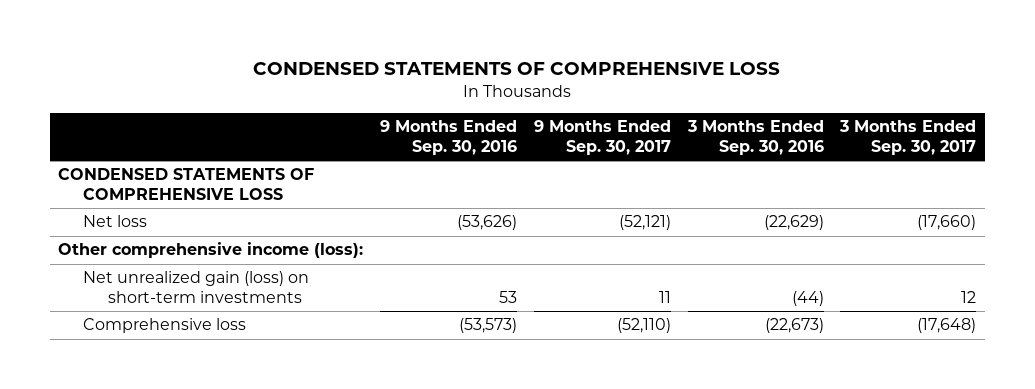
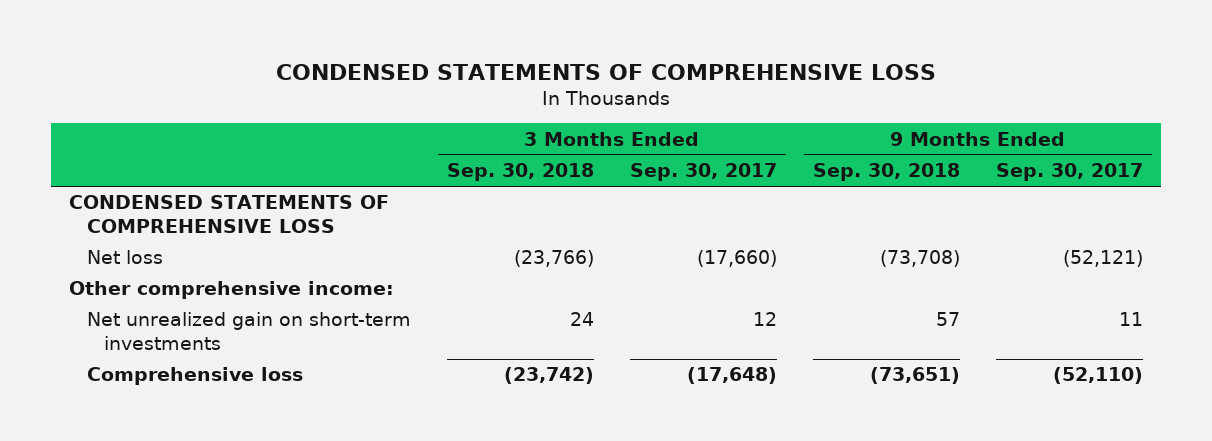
[380,120,518,156] 9 Months Ended Sep. 30, 2016 -> none
[686,120,824,156] 3 Months Ended Sep. 30, 2016 -> none
none -> [446,163,594,182] Sep. 30, 2018
none -> [813,163,961,182] Sep. 30, 2018
[58,242,364,259] Other comprehensive income (loss): -> [69,281,395,300] Other comprehensive income:
[83,271,310,304] Net unrealized gain (loss) on short-term investments -> [86,312,411,350] Net unrealized gain on short-term investments

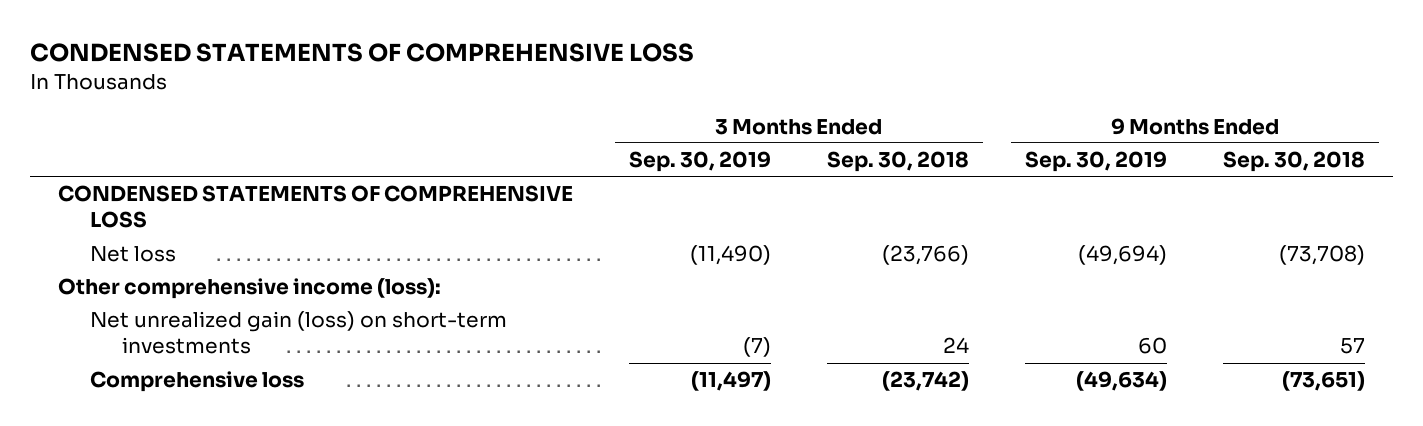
[629,163,777,182] Sep. 30, 2017 -> none
[996,163,1144,182] Sep. 30, 2017 -> none
none -> [628,150,771,172] Sep. 30, 2019
none -> [1025,150,1168,172] Sep. 30, 2019
[69,281,395,300] Other comprehensive income: -> [57,278,441,300] Other comprehensive income (loss):
[86,312,411,350] Net unrealized gain on short-term investments -> [90,311,508,355] Net unrealized gain (loss) on short-term investments

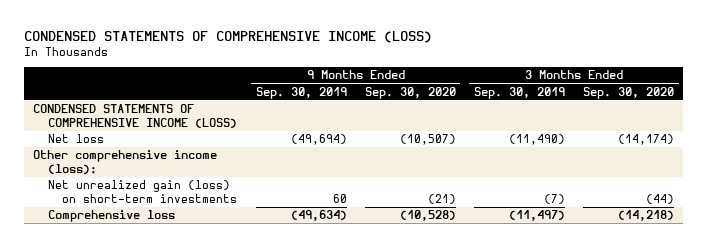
[29,43,694,63] CONDENSED STATEMENTS OF COMPREHENSIVE LOSS -> [23,30,432,43] CONDENSED STATEMENTS OF COMPREHENSIVE INCOME (LOSS)
[827,150,970,172] Sep. 30, 2018 -> none
[1223,150,1366,172] Sep. 30, 2018 -> none
none -> [364,86,456,99] Sep. 30, 2020
none -> [583,86,675,99] Sep. 30, 2020
[57,185,573,229] CONDENSED STATEMENTS OF COMPREHENSIVE LOSS -> [32,104,237,128] CONDENSED STATEMENTS OF COMPREHENSIVE INCOME (LOSS)

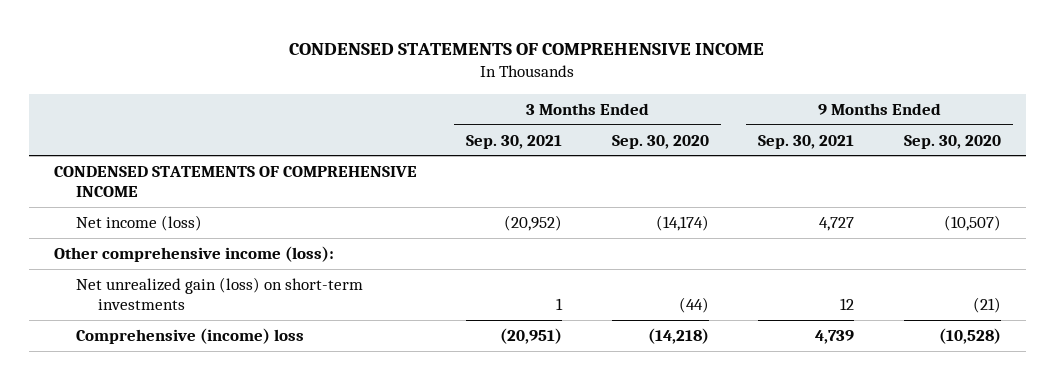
[23,30,432,43] CONDENSED STATEMENTS OF COMPREHENSIVE INCOME (LOSS) -> [289,42,765,55] CONDENSED STATEMENTS OF COMPREHENSIVE INCOME
[255,86,347,99] Sep. 30, 2019 -> none
[474,86,566,99] Sep. 30, 2019 -> none
none -> [466,134,563,149] Sep. 30, 2021
none -> [758,134,855,149] Sep. 30, 2021
[32,104,237,128] CONDENSED STATEMENTS OF COMPREHENSIVE INCOME (LOSS) -> [53,166,417,197] CONDENSED STATEMENTS OF COMPREHENSIVE INCOME
[47,134,104,144] Net loss -> [75,215,202,232] Net income (loss)
[47,210,175,223] Comprehensive loss -> [75,328,304,345] Comprehensive (income) loss

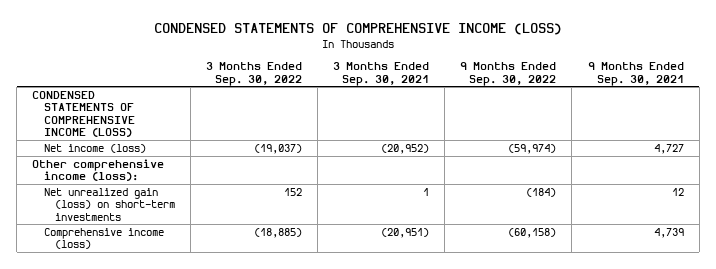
[289,42,765,55] CONDENSED STATEMENTS OF COMPREHENSIVE INCOME -> [153,23,562,36] CONDENSED STATEMENTS OF COMPREHENSIVE INCOME (LOSS)
[611,134,709,149] Sep. 30, 2020 -> none
[903,134,1001,149] Sep. 30, 2020 -> none
none -> [206,62,303,86] 3 Months Ended Sep. 30, 2022
none -> [460,62,557,86] 9 Months Ended Sep. 30, 2022
[53,166,417,197] CONDENSED STATEMENTS OF COMPREHENSIVE INCOME -> [32,90,135,138] CONDENSED STATEMENTS OF COMPREHENSIVE INCOME (LOSS)
[75,328,304,345] Comprehensive (income) loss -> [43,227,164,250] Comprehensive income (loss)

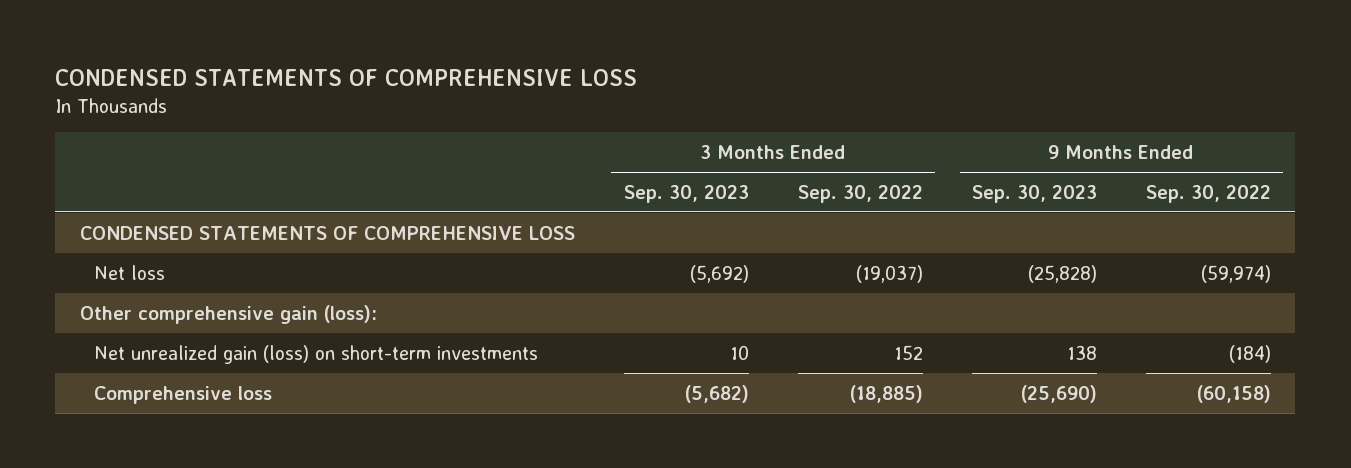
[153,23,562,36] CONDENSED STATEMENTS OF COMPREHENSIVE INCOME (LOSS) -> [55,68,638,86] CONDENSED STATEMENTS OF COMPREHENSIVE LOSS
[333,62,430,86] 3 Months Ended Sep. 30, 2021 -> none
[587,62,684,86] 9 Months Ended Sep. 30, 2021 -> none
none -> [623,184,749,203] Sep. 30, 2023
none -> [971,184,1097,203] Sep. 30, 2023
[32,90,135,138] CONDENSED STATEMENTS OF COMPREHENSIVE INCOME (LOSS) -> [79,225,575,240] CONDENSED STATEMENTS OF COMPREHENSIVE LOSS
[43,143,146,153] Net income (loss) -> [94,264,166,280] Net loss
[32,158,165,182] Other comprehensive income (loss): -> [79,304,377,324] Other comprehensive gain (loss):
[43,227,164,250] Comprehensive income (loss) -> [94,385,273,404] Comprehensive loss

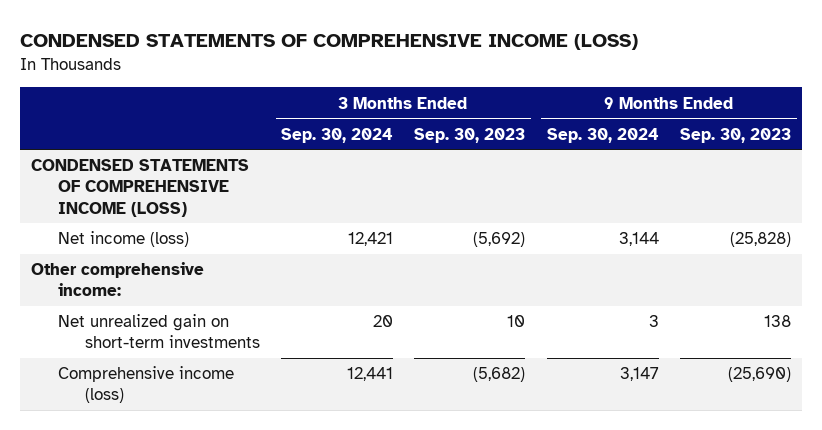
[55,68,638,86] CONDENSED STATEMENTS OF COMPREHENSIVE LOSS -> [19,33,638,50] CONDENSED STATEMENTS OF COMPREHENSIVE INCOME (LOSS)
[797,184,923,203] Sep. 30, 2022 -> none
[1145,184,1271,203] Sep. 30, 2022 -> none
none -> [281,127,394,143] Sep. 30, 2024
none -> [546,127,659,143] Sep. 30, 2024
[79,225,575,240] CONDENSED STATEMENTS OF COMPREHENSIVE LOSS -> [30,159,249,217] CONDENSED STATEMENTS OF COMPREHENSIVE INCOME (LOSS)
[94,264,166,280] Net loss -> [57,231,189,248] Net income (loss)
[79,304,377,324] Other comprehensive gain (loss): -> [30,262,204,297] Other comprehensive income:
[94,344,539,364] Net unrealized gain (loss) on short-term investments -> [57,314,260,349] Net unrealized gain on short-term investments
[94,385,273,404] Comprehensive loss -> [57,366,234,404] Comprehensive income (loss)

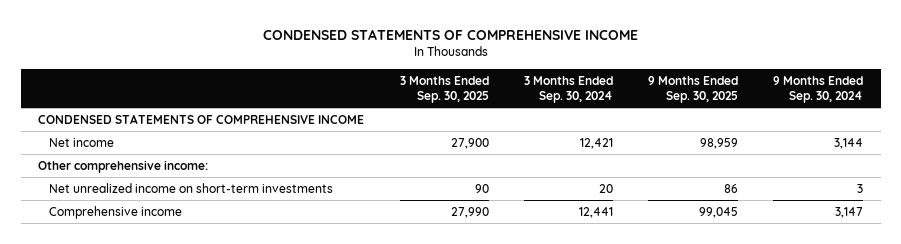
[19,33,638,50] CONDENSED STATEMENTS OF COMPREHENSIVE INCOME (LOSS) -> [262,28,638,40] CONDENSED STATEMENTS OF COMPREHENSIVE INCOME
[414,127,526,143] Sep. 30, 2023 -> none
[680,127,792,143] Sep. 30, 2023 -> none
none -> [399,75,489,103] 3 Months Ended Sep. 30, 2025
none -> [647,75,738,103] 9 Months Ended Sep. 30, 2025
[30,159,249,217] CONDENSED STATEMENTS OF COMPREHENSIVE INCOME (LOSS) -> [38,114,365,125] CONDENSED STATEMENTS OF COMPREHENSIVE INCOME
[57,231,189,248] Net income (loss) -> [49,138,115,148] Net income
[57,314,260,349] Net unrealized gain on short-term investments -> [49,183,334,194] Net unrealized income on short-term investments
[57,366,234,404] Comprehensive income (loss) -> [49,206,183,220] Comprehensive income

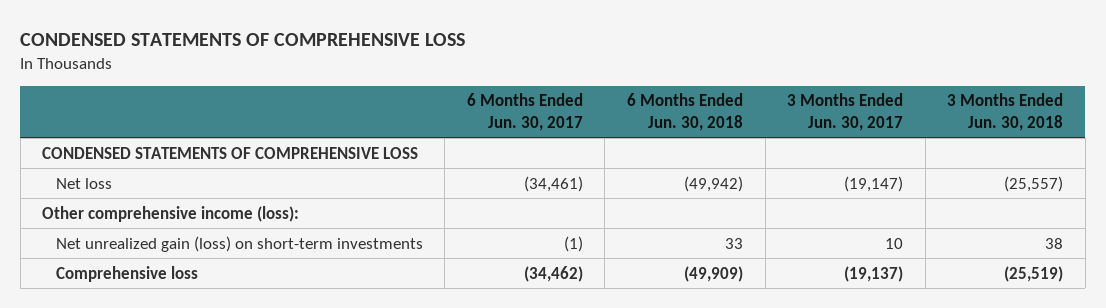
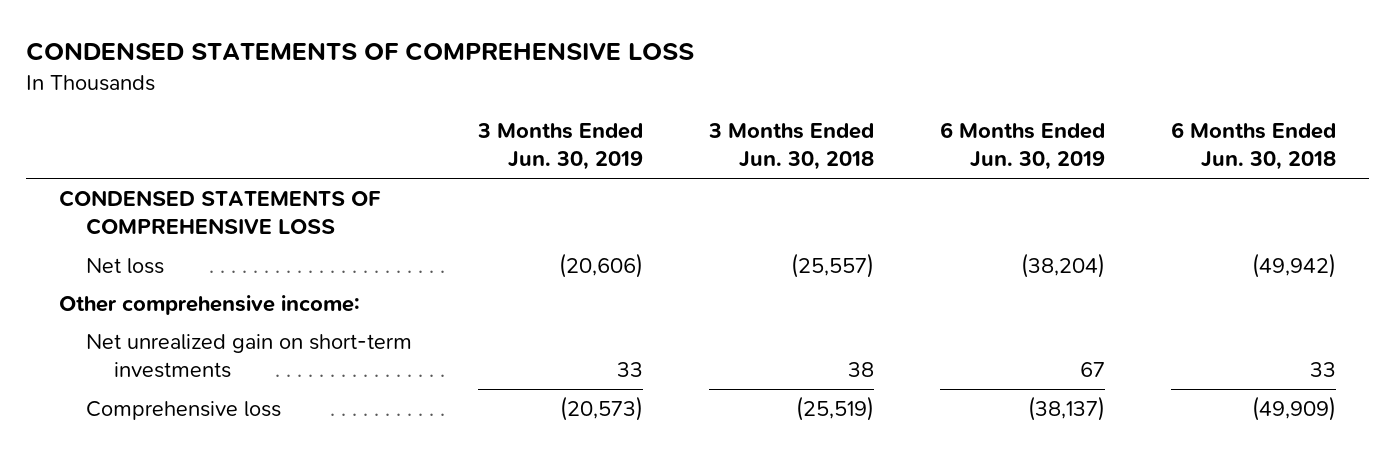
[466,93,583,131] 6 Months Ended Jun. 30, 2017 -> none
[787,93,904,131] 3 Months Ended Jun. 30, 2017 -> none
none -> [477,123,644,171] 3 Months Ended Jun. 30, 2019
none -> [940,122,1106,171] 6 Months Ended Jun. 30, 2019
[42,205,300,222] Other comprehensive income (loss): -> [58,294,360,315] Other comprehensive income:
[55,235,423,252] Net unrealized gain (loss) on short-term investments -> [86,333,413,378] Net unrealized gain on short-term investments

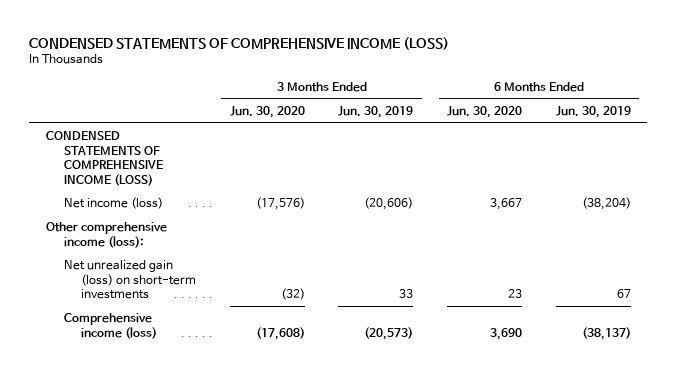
[25,41,694,61] CONDENSED STATEMENTS OF COMPREHENSIVE LOSS -> [29,36,450,50] CONDENSED STATEMENTS OF COMPREHENSIVE INCOME (LOSS)
[708,123,875,171] 3 Months Ended Jun. 30, 2018 -> none
[1170,122,1336,171] 6 Months Ended Jun. 30, 2018 -> none
none -> [229,106,305,119] Jun. 30, 2020
none -> [447,106,523,119] Jun. 30, 2020
[58,189,381,235] CONDENSED STATEMENTS OF COMPREHENSIVE LOSS -> [46,131,163,186] CONDENSED STATEMENTS OF COMPREHENSIVE INCOME (LOSS)
[86,257,165,274] Net loss -> [63,197,163,210] Net income (loss)
[58,294,360,315] Other comprehensive income: -> [46,222,168,248] Other comprehensive income (loss):
[86,333,413,378] Net unrealized gain on short-term investments -> [63,260,197,300] Net unrealized gain (loss) on short-term investments
[86,400,282,420] Comprehensive loss -> [63,313,158,339] Comprehensive income (loss)

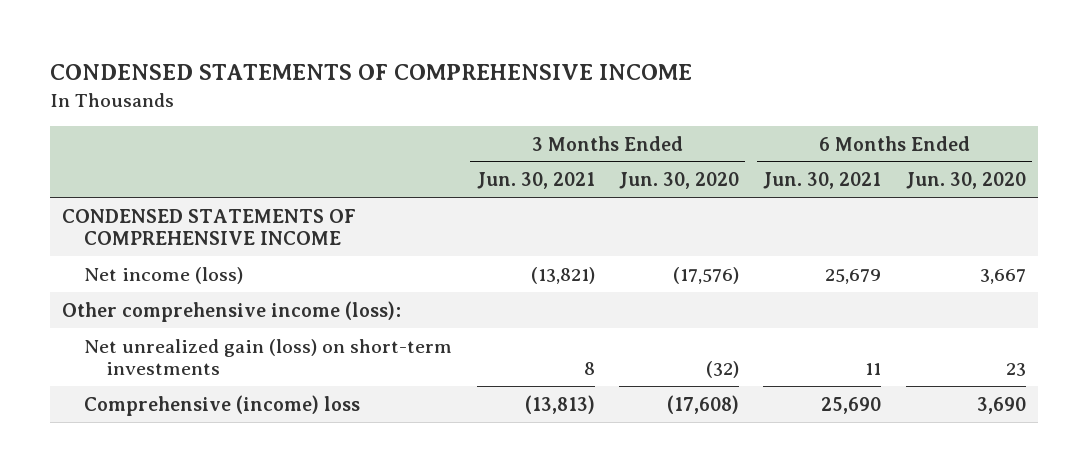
[29,36,450,50] CONDENSED STATEMENTS OF COMPREHENSIVE INCOME (LOSS) -> [49,64,692,81] CONDENSED STATEMENTS OF COMPREHENSIVE INCOME
[338,106,414,119] Jun. 30, 2019 -> none
[555,106,631,119] Jun. 30, 2019 -> none
none -> [476,172,595,190] Jun. 30, 2021
none -> [763,172,882,190] Jun. 30, 2021
[46,131,163,186] CONDENSED STATEMENTS OF COMPREHENSIVE INCOME (LOSS) -> [61,208,356,246] CONDENSED STATEMENTS OF COMPREHENSIVE INCOME
[63,313,158,339] Comprehensive income (loss) -> [84,394,361,416] Comprehensive (income) loss

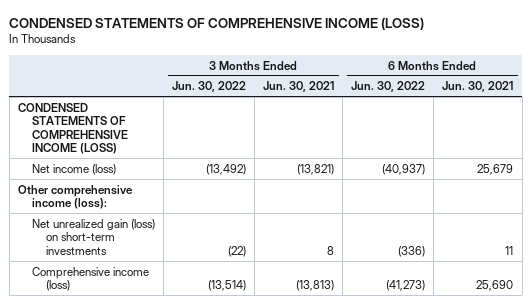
[49,64,692,81] CONDENSED STATEMENTS OF COMPREHENSIVE INCOME -> [9,16,425,30] CONDENSED STATEMENTS OF COMPREHENSIVE INCOME (LOSS)
[618,172,739,190] Jun. 30, 2020 -> none
[905,172,1026,190] Jun. 30, 2020 -> none
none -> [172,81,247,93] Jun. 30, 2022
none -> [351,81,426,93] Jun. 30, 2022
[61,208,356,246] CONDENSED STATEMENTS OF COMPREHENSIVE INCOME -> [17,102,129,155] CONDENSED STATEMENTS OF COMPREHENSIVE INCOME (LOSS)
[84,394,361,416] Comprehensive (income) loss -> [32,266,150,292] Comprehensive income (loss)

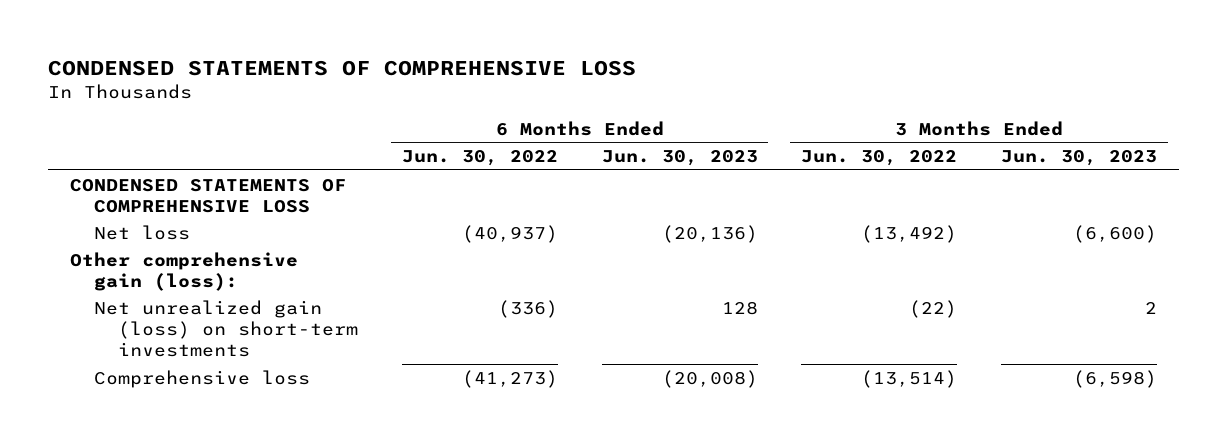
[9,16,425,30] CONDENSED STATEMENTS OF COMPREHENSIVE INCOME (LOSS) -> [48,60,637,77] CONDENSED STATEMENTS OF COMPREHENSIVE LOSS
[263,81,335,93] Jun. 30, 2021 -> none
[442,81,514,93] Jun. 30, 2021 -> none
none -> [601,150,758,167] Jun. 30, 2023
none -> [1001,150,1158,167] Jun. 30, 2023
[17,102,129,155] CONDENSED STATEMENTS OF COMPREHENSIVE INCOME (LOSS) -> [70,178,347,213] CONDENSED STATEMENTS OF COMPREHENSIVE LOSS
[32,163,117,175] Net income (loss) -> [93,224,190,240] Net loss
[17,184,133,210] Other comprehensive income (loss): -> [70,251,299,291] Other comprehensive gain (loss):
[32,266,150,292] Comprehensive income (loss) -> [93,369,310,388] Comprehensive loss

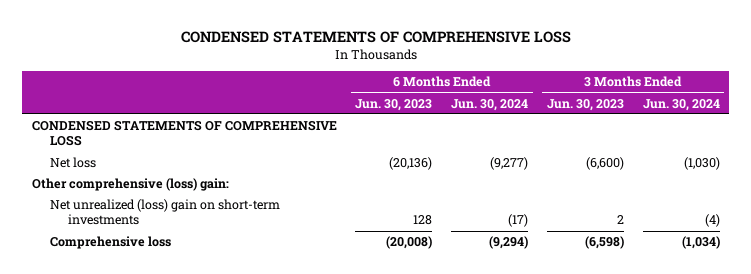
[401,150,558,167] Jun. 30, 2022 -> none
[801,150,958,167] Jun. 30, 2022 -> none
none -> [451,98,529,111] Jun. 30, 2024
none -> [642,98,720,111] Jun. 30, 2024
[70,251,299,291] Other comprehensive gain (loss): -> [31,178,229,192] Other comprehensive (loss) gain:
[93,299,358,358] Net unrealized gain (loss) on short-term investments -> [49,199,280,226] Net unrealized (loss) gain on short-term investments

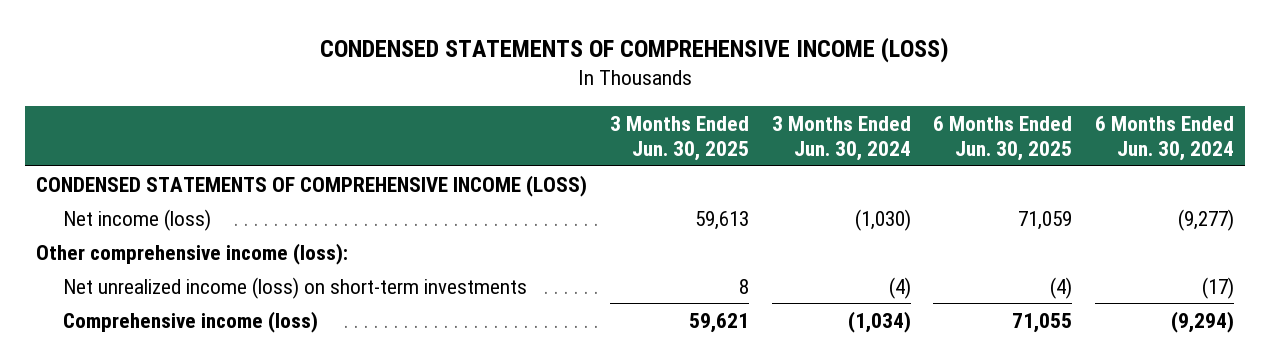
[180,30,571,43] CONDENSED STATEMENTS OF COMPREHENSIVE LOSS -> [320,37,950,64] CONDENSED STATEMENTS OF COMPREHENSIVE INCOME (LOSS)
[355,98,433,111] Jun. 30, 2023 -> none
[546,98,624,111] Jun. 30, 2023 -> none
none -> [609,115,749,161] 3 Months Ended Jun. 30, 2025
none -> [933,115,1073,161] 6 Months Ended Jun. 30, 2025
[31,120,337,147] CONDENSED STATEMENTS OF COMPREHENSIVE LOSS -> [36,174,588,197] CONDENSED STATEMENTS OF COMPREHENSIVE INCOME (LOSS)
[49,157,96,169] Net loss -> [63,208,212,231] Net income (loss)
[31,178,229,192] Other comprehensive (loss) gain: -> [36,242,349,265] Other comprehensive income (loss):
[49,199,280,226] Net unrealized (loss) gain on short-term investments -> [63,276,528,299] Net unrealized income (loss) on short-term investments
[49,236,171,250] Comprehensive loss -> [63,310,319,333] Comprehensive income (loss)

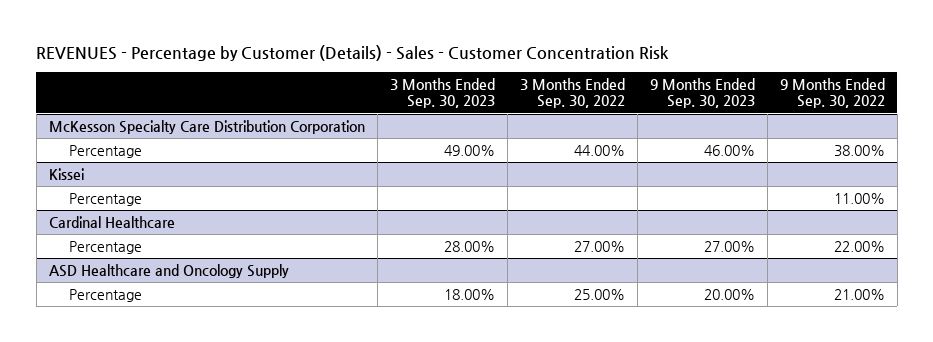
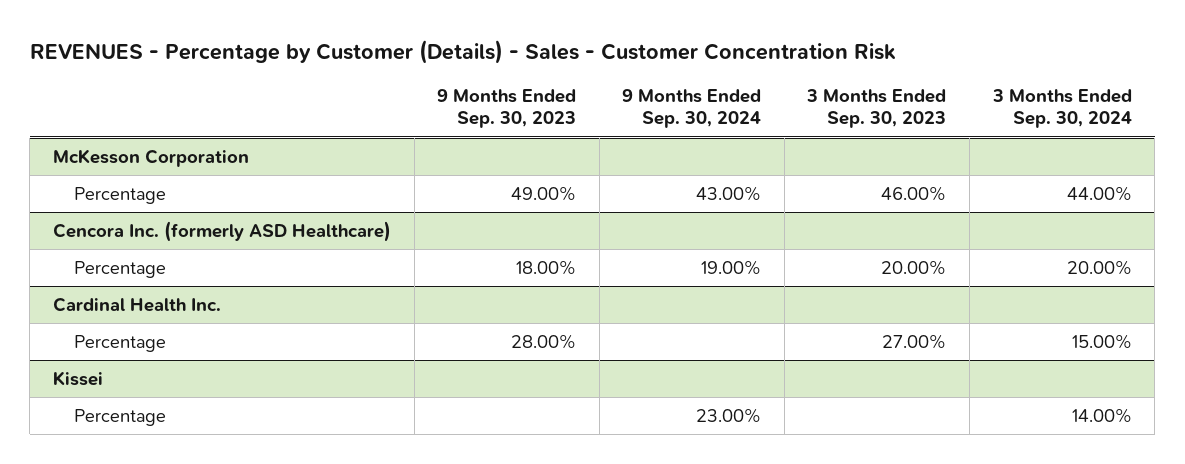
[519,77,625,109] 3 Months Ended Sep. 30, 2022 -> none
[779,77,885,109] 9 Months Ended Sep. 30, 2022 -> none
none -> [622,88,762,129] 9 Months Ended Sep. 30, 2024
none -> [991,88,1132,129] 3 Months Ended Sep. 30, 2024
[48,119,365,134] McKesson Specialty Care Distribution Corporation -> [52,148,249,167] McKesson Corporation
[443,144,495,156] 49.00% -> [881,185,947,201] 46.00%
[703,144,755,156] 46.00% -> [511,185,577,201] 49.00%
none -> [52,220,391,242] Cencora Inc. (formerly ASD Healthcare)
none -> [73,260,166,278] Percentage
none -> [52,296,221,312] Cardinal Health Inc.
none -> [73,334,166,352] Percentage
[48,215,175,228] Cardinal Healthcare -> none
[68,240,142,254] Percentage -> none
[48,263,289,278] ASD Healthcare and Oncology Supply -> none
[68,288,142,302] Percentage -> none

